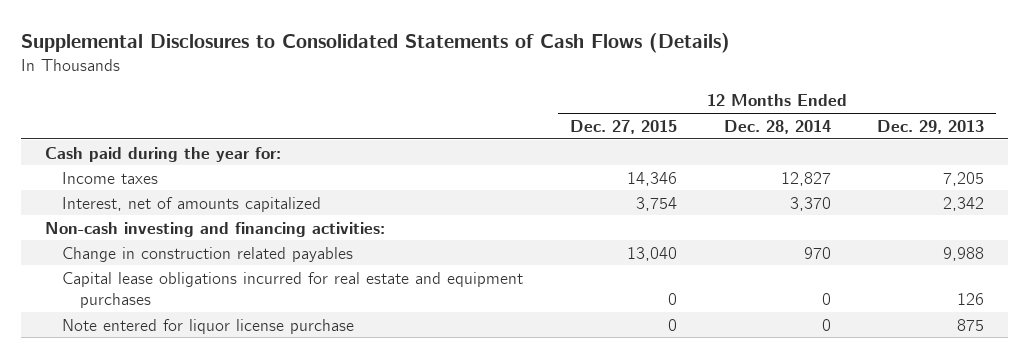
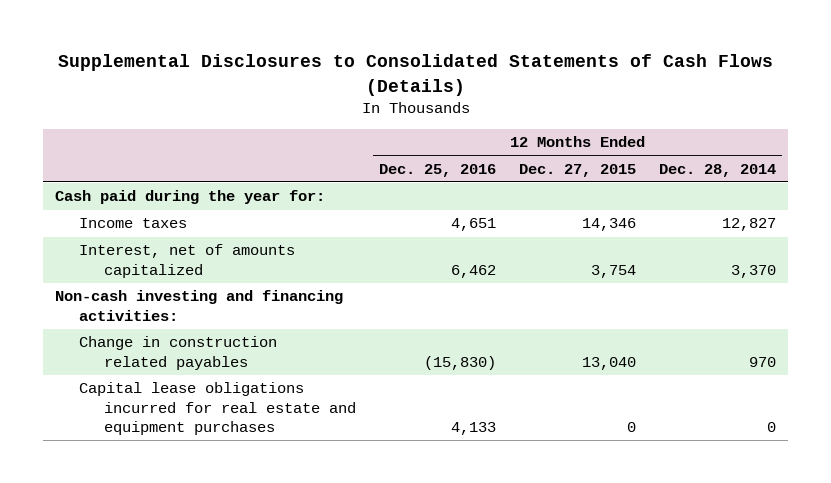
[877,119,985,134] Dec. 29, 2013 -> none
none -> [378,163,496,177] Dec. 25, 2016
[62,318,355,334] Note entered for liquor license purchase -> none

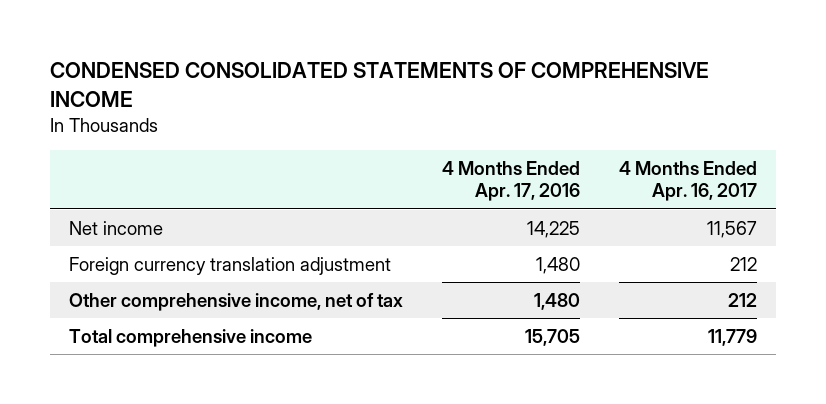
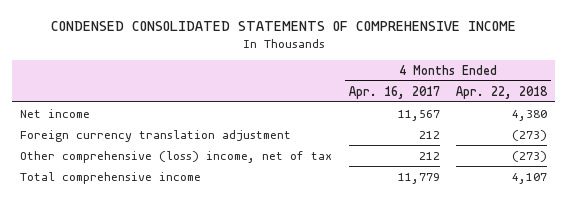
[442,161,581,202] 4 Months Ended Apr. 17, 2016 -> none
none -> [456,85,549,99] Apr. 22, 2018
[69,292,404,311] Other comprehensive income, net of tax -> [20,150,333,163] Other comprehensive (loss) income, net of tax

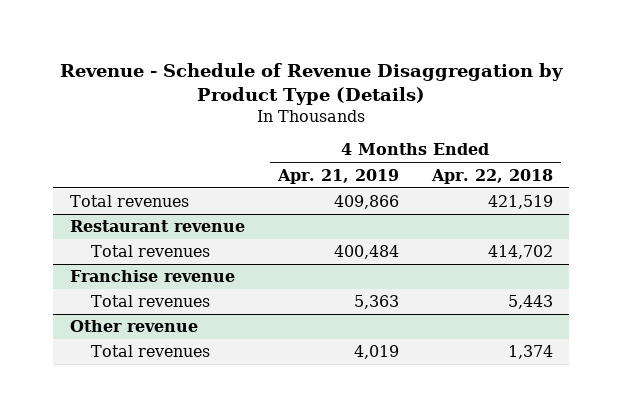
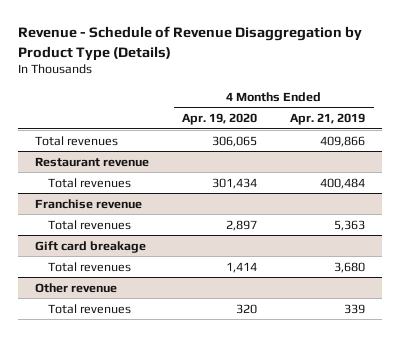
[430,168,553,184] Apr. 22, 2018 -> none
none -> [181,113,257,126] Apr. 19, 2020
none -> [34,240,146,253] Gift card breakage
none -> [48,261,132,272] Total revenues
[353,345,399,360] 4,019 -> [344,303,366,314] 339

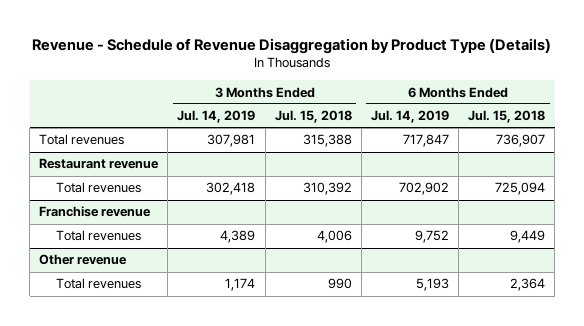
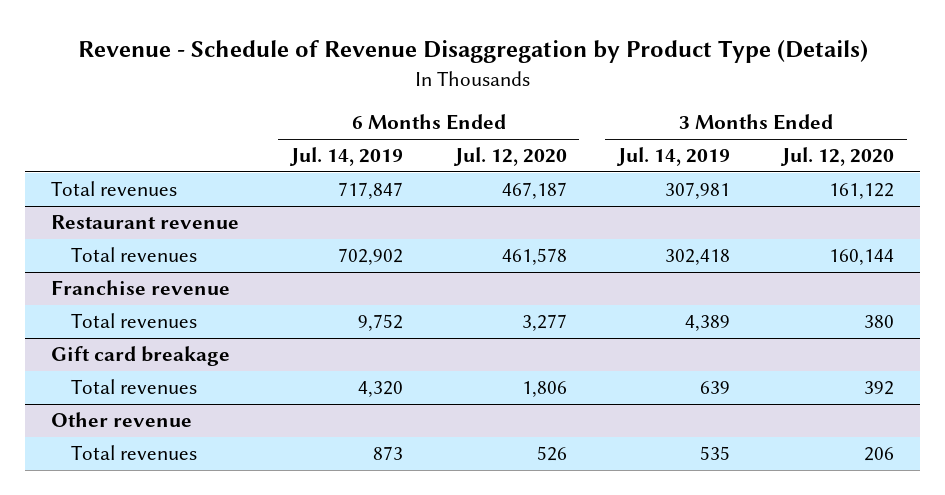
[274,110,352,124] Jul. 15, 2018 -> none
[468,110,546,124] Jul. 15, 2018 -> none
none -> [452,147,567,167] Jul. 12, 2020
none -> [780,147,895,167] Jul. 12, 2020
none -> [51,346,231,367] Gift card breakage
none -> [71,379,198,395] Total revenues
[225,278,256,292] 1,174 -> [700,446,731,461] 535
[415,278,449,292] 5,193 -> [372,446,403,461] 873

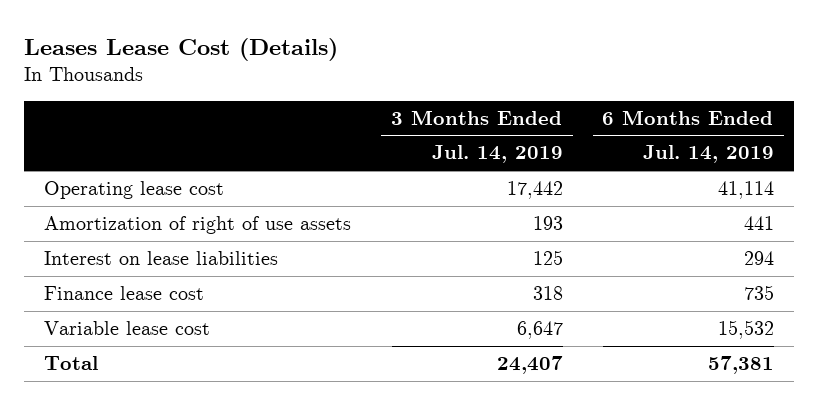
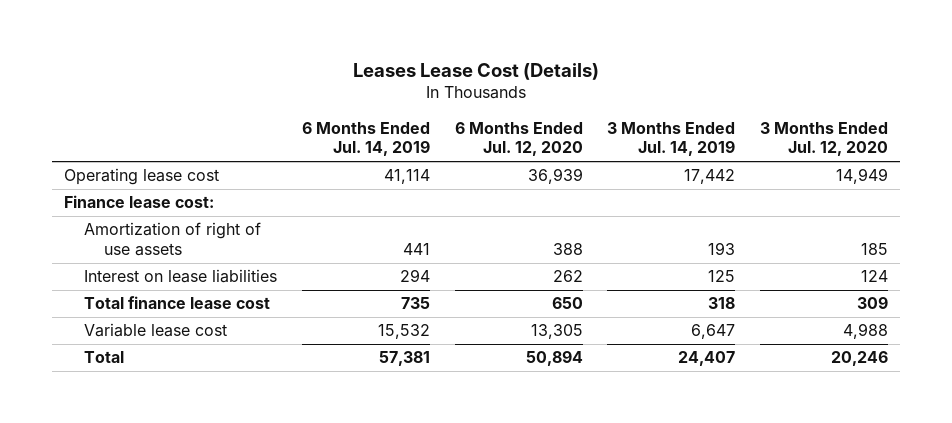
none -> [454,121,583,157] 6 Months Ended Jul. 12, 2020
none -> [760,121,889,157] 3 Months Ended Jul. 12, 2020
none -> [64,195,215,209] Finance lease cost:
[44,286,205,301] Finance lease cost -> [84,296,271,310] Total finance lease cost

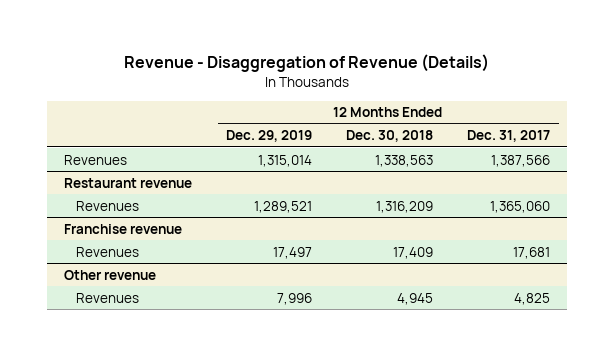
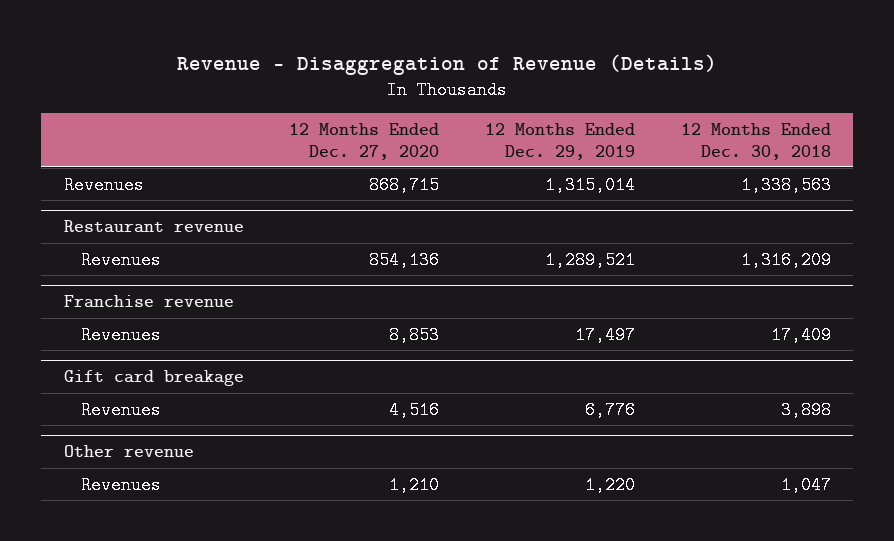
[467,130,551,143] Dec. 31, 2017 -> none
none -> [289,122,440,160] 12 Months Ended Dec. 27, 2020
none -> [63,370,244,387] Gift card breakage
none -> [81,400,162,419] Revenues
[277,292,313,305] 7,996 -> [584,475,635,494] 1,220
[397,292,434,305] 4,945 -> [780,475,831,494] 1,047

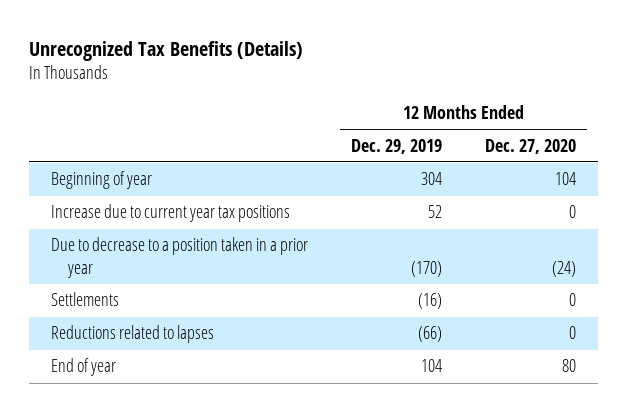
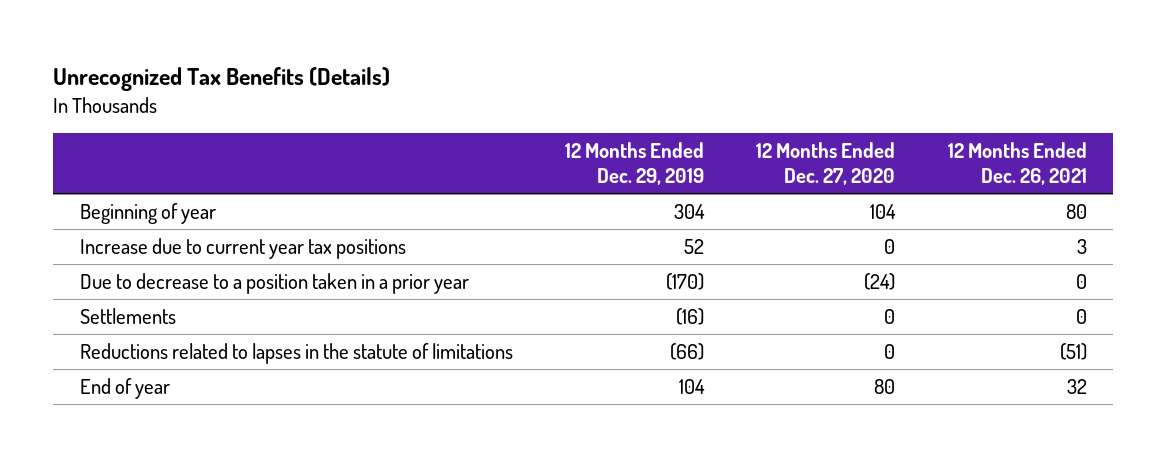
none -> [947,142,1087,186] 12 Months Ended Dec. 26, 2021
[50,325,214,344] Reductions related to lapses -> [79,343,513,365] Reductions related to lapses in the statute of limitations

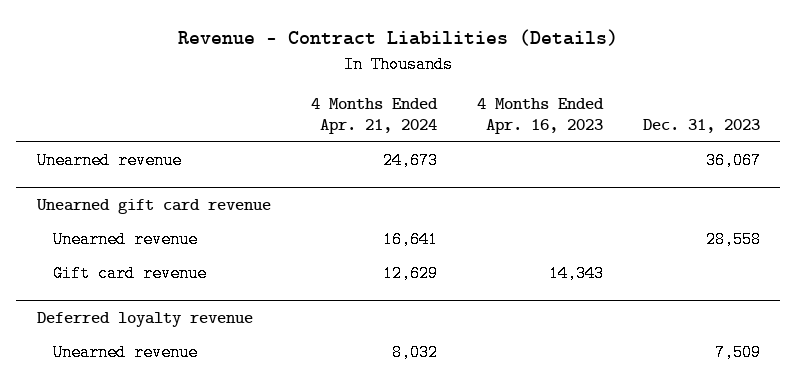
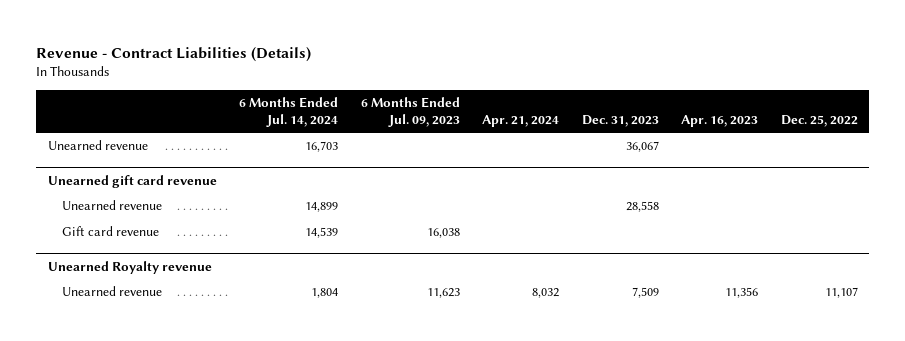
[310,97,438,135] 4 Months Ended Apr. 21, 2024 -> none
[476,97,604,135] 4 Months Ended Apr. 16, 2023 -> none
none -> [239,96,339,128] 6 Months Ended Jul. 14, 2024
none -> [360,96,460,128] 6 Months Ended Jul. 09, 2023
none -> [482,115,560,128] Apr. 21, 2024
none -> [681,115,759,128] Apr. 16, 2023
none -> [780,115,858,128] Dec. 25, 2022
[36,312,253,328] Deferred loyalty revenue -> [47,260,212,274] Unearned Royalty revenue

